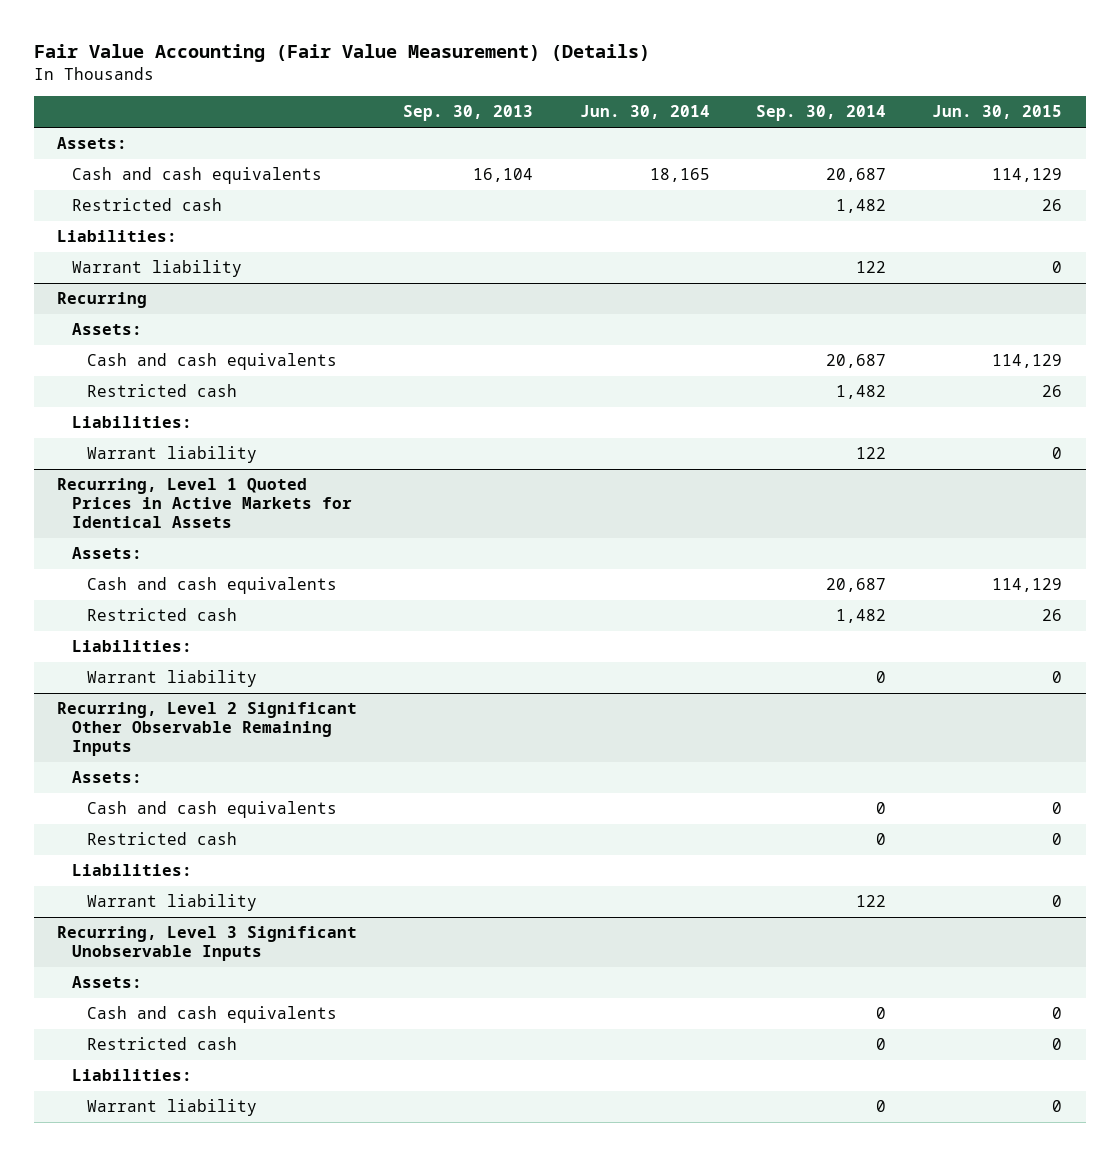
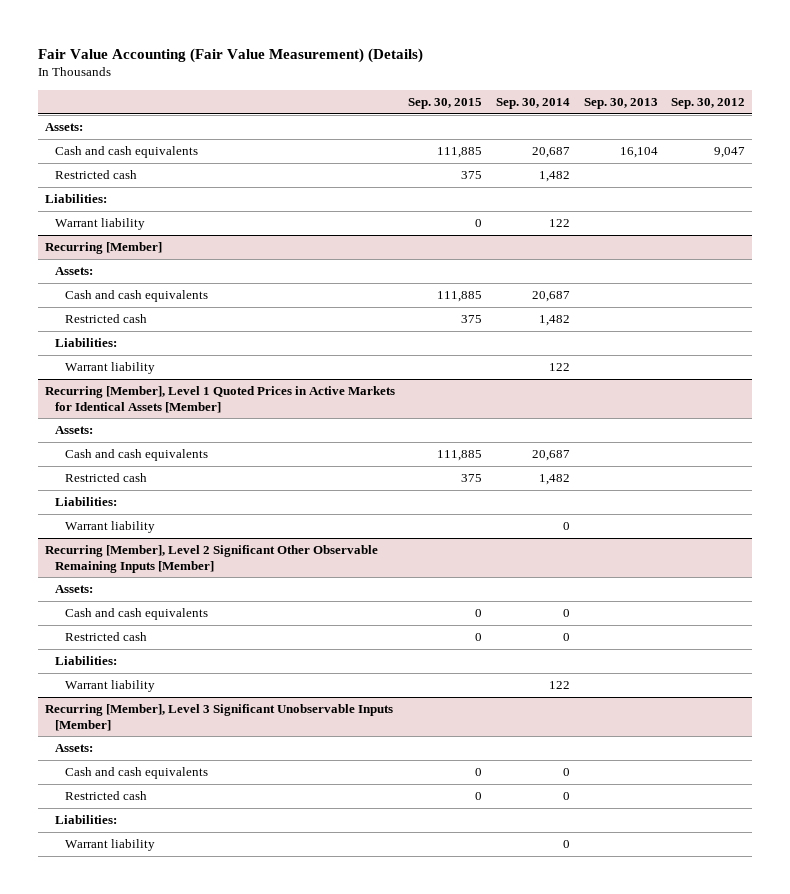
[579,105,710,120] Jun. 30, 2014 -> none
[932,105,1063,120] Jun. 30, 2015 -> none
none -> [408,97,483,109] Sep. 30, 2015
none -> [671,97,746,109] Sep. 30, 2012
[56,292,147,309] Recurring -> [44,242,162,255] Recurring [Member]
[56,478,352,529] Recurring, Level 1 Quoted Prices in Active Markets for Identical Assets -> [44,386,395,413] Recurring [Member], Level 1 Quoted Prices in Active Markets for Identical Assets [Member]
[56,702,357,757] Recurring, Level 2 Significant Other Observable Remaining Inputs -> [44,545,378,573] Recurring [Member], Level 2 Significant Other Observable Remaining Inputs [Member]
[56,926,357,962] Recurring, Level 3 Significant Unobservable Inputs -> [44,704,393,731] Recurring [Member], Level 3 Significant Unobservable Inputs [Member]

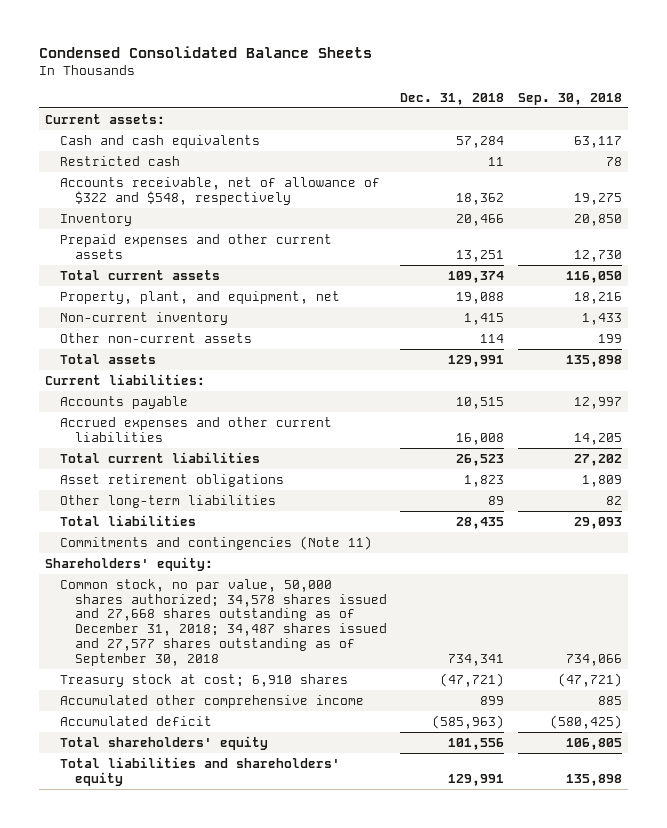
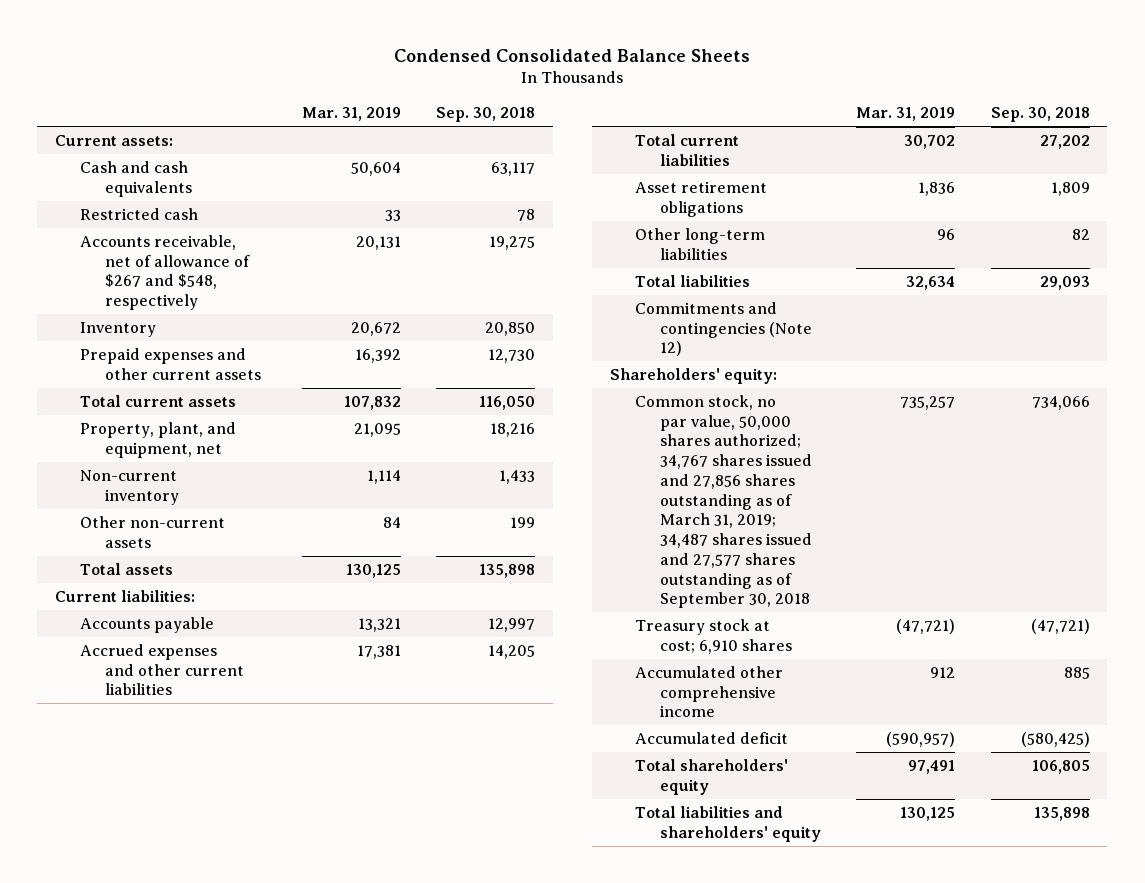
[400,92,505,105] Dec. 31, 2018 -> none
none -> [301,106,401,121] Mar. 31, 2019
[60,176,381,205] Accounts receivable, net of allowance of $322 and $548, respectively -> [80,234,251,311] Accounts receivable, net of allowance of $267 and $548, respectively
[60,535,373,550] Commitments and contingencies (Note 11) -> [634,301,813,357] Commitments and contingencies (Note 12)
[60,578,388,666] Common stock, no par value, 50,000 shares authorized; 34,578 shares issued and 27,668 shares outstanding as of December 31, 2018; 34,487 shares issued and 27,577 shares outstanding as of September 30, 2018 -> [634,394,813,609] Common stock, no par value, 50,000 shares authorized; 34,767 shares issued and 27,856 shares outstanding as of March 31, 2019; 34,487 shares issued and 27,577 shares outstanding as of September 30, 2018

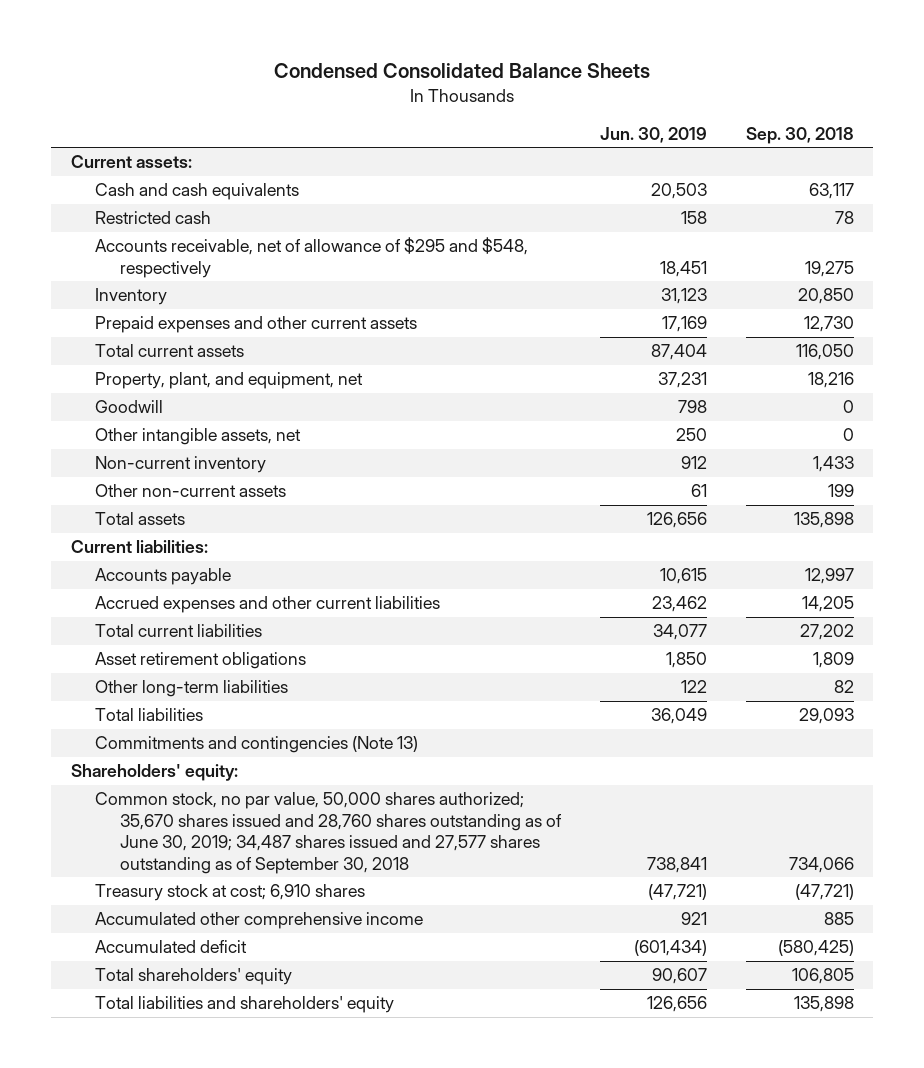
[301,106,401,121] Mar. 31, 2019 -> none
none -> [600,126,708,143] Jun. 30, 2019
[80,234,251,311] Accounts receivable, net of allowance of $267 and $548, respectively -> [95,237,529,278] Accounts receivable, net of allowance of $295 and $548, respectively
none -> [95,400,164,414] Goodwill
none -> [95,428,302,446] Other intangible assets, net
[634,301,813,357] Commitments and contingencies (Note 12) -> [95,736,419,754] Commitments and contingencies (Note 13)
[634,394,813,609] Common stock, no par value, 50,000 shares authorized; 34,767 shares issued and 27,856 shares outstanding as of March 31, 2019; 34,487 shares issued and 27,577 shares outstanding as of September 30, 2018 -> [95,792,563,874] Common stock, no par value, 50,000 shares authorized; 35,670 shares issued and 28,760 shares outstanding as of June 30, 2019; 34,487 shares issued and 27,577 shares outstanding as of September 30, 2018

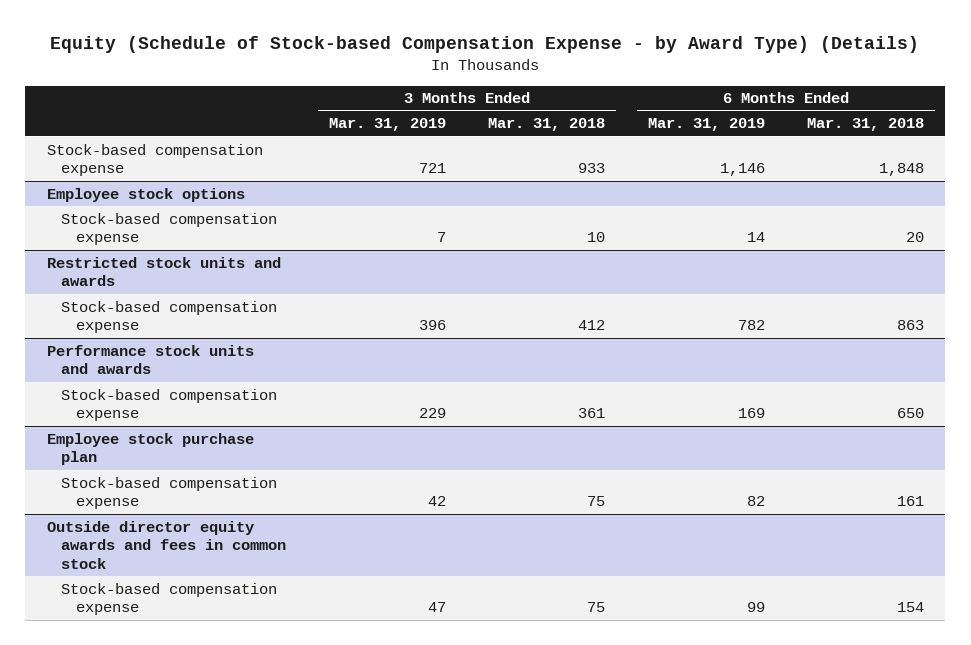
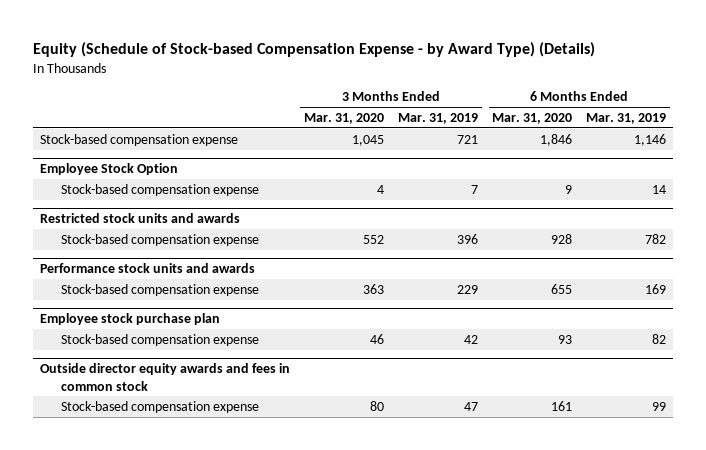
[488,118,606,132] Mar. 31, 2018 -> none
[807,118,925,132] Mar. 31, 2018 -> none
none -> [303,112,384,124] Mar. 31, 2020
none -> [492,112,573,124] Mar. 31, 2020
[46,187,245,202] Employee stock options -> [39,163,178,176] Employee Stock Option

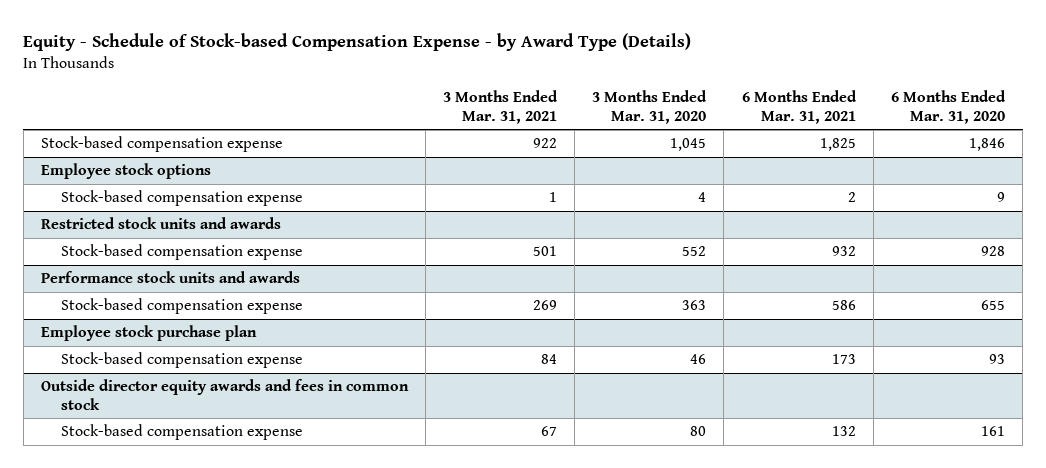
[32,42,595,58] Equity (Schedule of Stock-based Compensation Expense - by Award Type) (Details) -> [23,33,692,52] Equity - Schedule of Stock-based Compensation Expense - by Award Type (Details)
[398,112,479,124] Mar. 31, 2019 -> none
[586,112,667,124] Mar. 31, 2019 -> none
none -> [443,90,559,124] 3 Months Ended Mar. 31, 2021
none -> [741,90,857,124] 6 Months Ended Mar. 31, 2021
[39,163,178,176] Employee Stock Option -> [40,163,211,180] Employee stock options

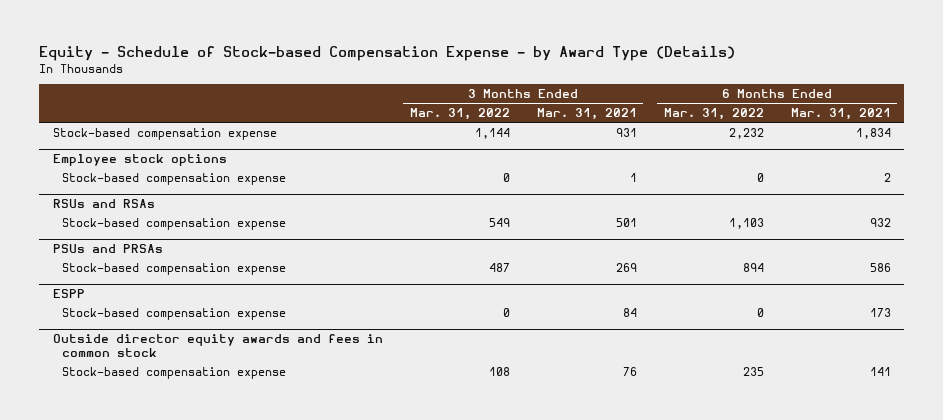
[592,90,708,124] 3 Months Ended Mar. 31, 2020 -> none
[890,90,1006,124] 6 Months Ended Mar. 31, 2020 -> none
none -> [409,108,510,121] Mar. 31, 2022
none -> [663,108,764,121] Mar. 31, 2022
[533,138,558,149] 922 -> [615,127,637,137] 931
[819,138,856,152] 1,825 -> [855,127,891,139] 1,834
[40,217,281,230] Restricted stock units and awards -> [52,199,155,209] RSUs and RSAs
[40,271,300,284] Performance stock units and awards -> [52,244,163,254] PSUs and PRSAs
[40,325,257,342] Employee stock purchase plan -> [52,289,85,299] ESPP
[541,426,558,437] 67 -> [622,366,637,376] 76
[831,426,856,437] 132 -> [869,366,891,376] 141

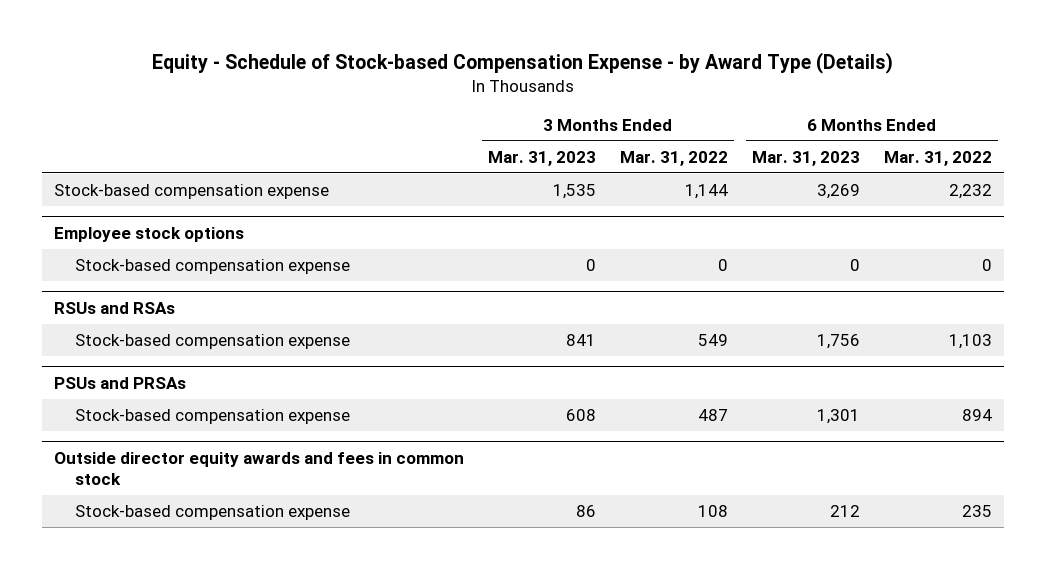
[536,108,637,121] Mar. 31, 2021 -> none
[790,108,891,121] Mar. 31, 2021 -> none
none -> [488,150,597,166] Mar. 31, 2023
none -> [752,150,861,166] Mar. 31, 2023
[52,289,85,299] ESPP -> none
[61,307,286,320] Stock-based compensation expense -> none

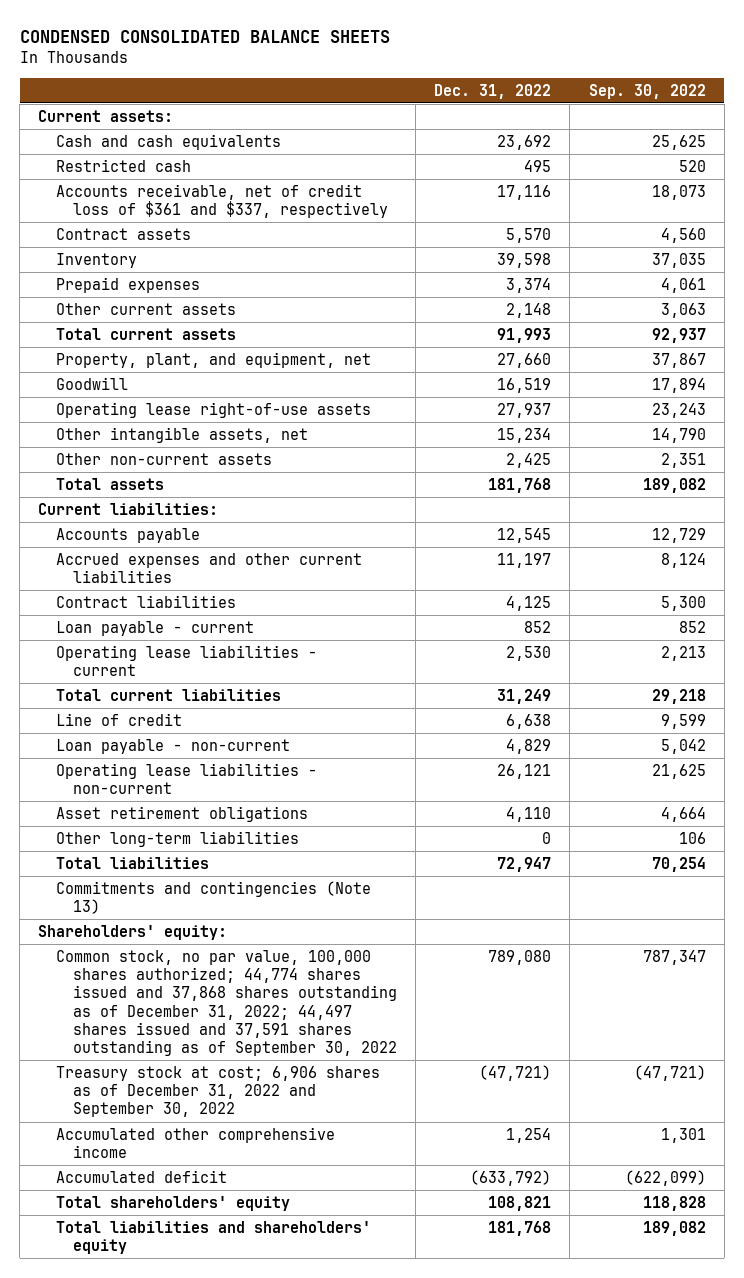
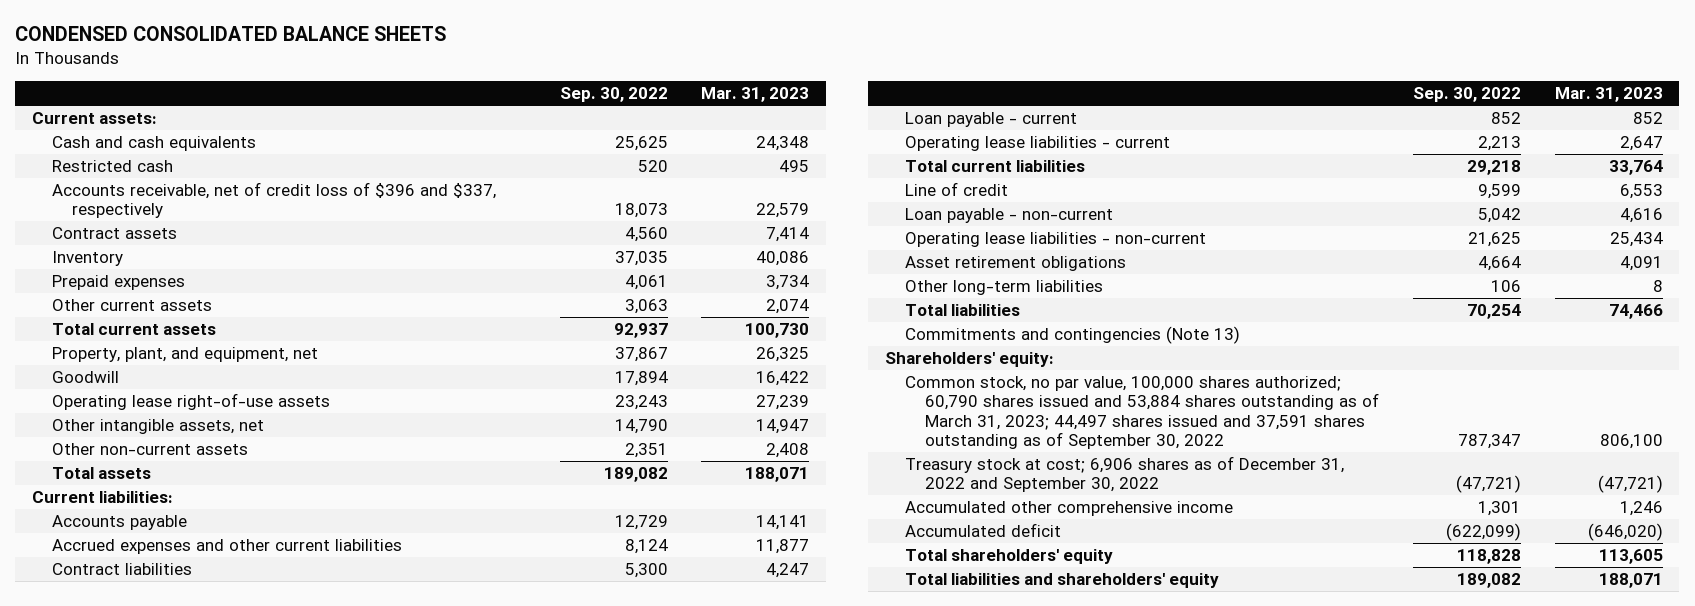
[434,83,552,99] Dec. 31, 2022 -> none
none -> [701,87,810,103] Mar. 31, 2023
[55,183,388,219] Accounts receivable, net of credit loss of $361 and $337, respectively -> [51,181,496,219] Accounts receivable, net of credit loss of $396 and $337, respectively
[55,949,397,1057] Common stock, no par value, 100,000 shares authorized; 44,774 shares issued and 37,868 shares outstanding as of December 31, 2022; 44,497 shares issued and 37,591 shares outstanding as of September 30, 2022 -> [905,375,1380,450] Common stock, no par value, 100,000 shares authorized; 60,790 shares issued and 53,884 shares outstanding as of March 31, 2023; 44,497 shares issued and 37,591 shares outstanding as of September 30, 2022

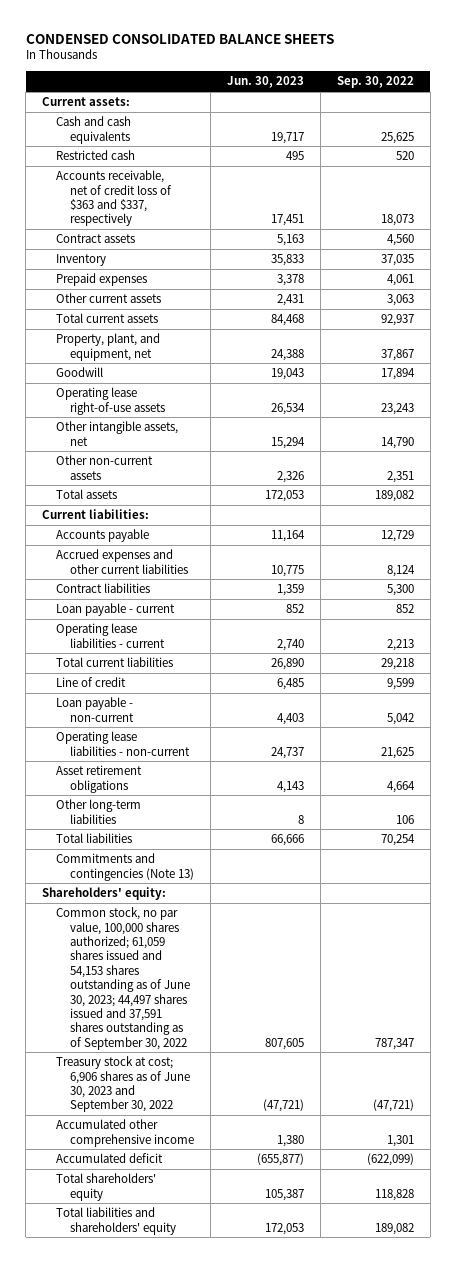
[701,87,810,103] Mar. 31, 2023 -> none
none -> [226,76,304,89] Jun. 30, 2023
[51,181,496,219] Accounts receivable, net of credit loss of $396 and $337, respectively -> [55,170,172,227] Accounts receivable, net of credit loss of $363 and $337, respectively
[905,375,1380,450] Common stock, no par value, 100,000 shares authorized; 60,790 shares issued and 53,884 shares outstanding as of March 31, 2023; 44,497 shares issued and 37,591 shares outstanding as of September 30, 2022 -> [55,907,190,1050] Common stock, no par value, 100,000 shares authorized; 61,059 shares issued and 54,153 shares outstanding as of June 30, 2023; 44,497 shares issued and 37,591 shares outstanding as of September 30, 2022
[905,455,1345,493] Treasury stock at cost; 6,906 shares as of December 31, 2022 and September 30, 2022 -> [55,1056,190,1113] Treasury stock at cost; 6,906 shares as of June 30, 2023 and September 30, 2022

